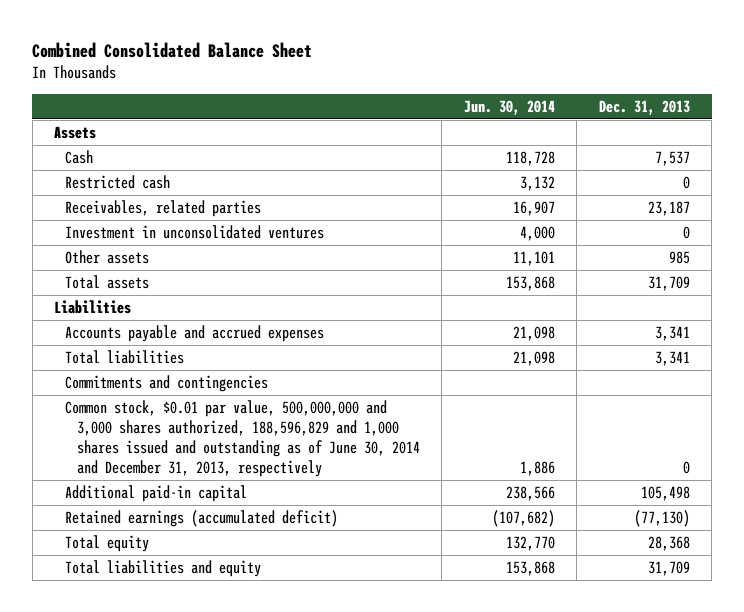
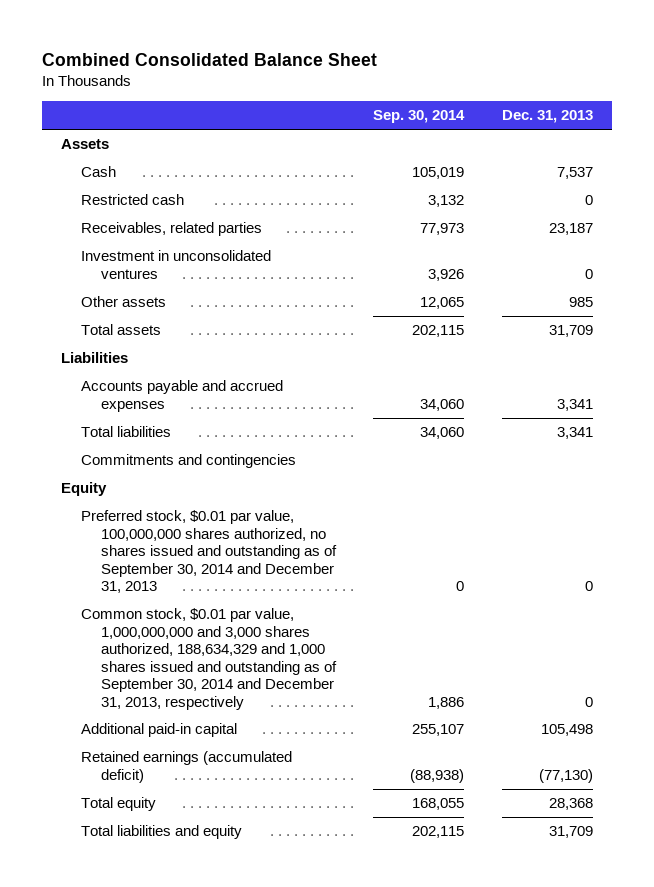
[463,99,555,115] Jun. 30, 2014 -> none
none -> [373,110,466,124] Sep. 30, 2014
none -> [61,482,108,497] Equity
none -> [80,510,337,594] Preferred stock, $0.01 par value, 100,000,000 shares authorized, no shares issued and outstanding as of September 30, 2014 and December 31, 2013
[65,400,420,477] Common stock, $0.01 par value, 500,000,000 and 3,000 shares authorized, 188,596,829 and 1,000 shares issued and outstanding as of June 30, 2014 and December 31, 2013, respectively -> [80,608,337,710] Common stock, $0.01 par value, 1,000,000,000 and 3,000 shares authorized, 188,634,329 and 1,000 shares issued and outstanding as of September 30, 2014 and December 31, 2013, respectively

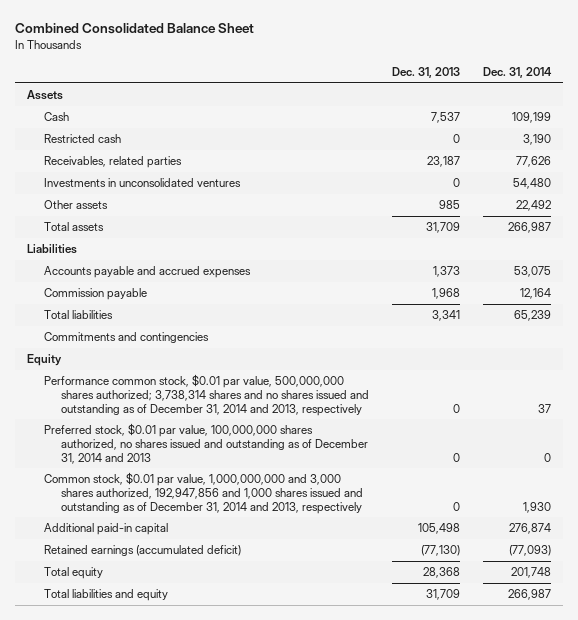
[373,110,466,124] Sep. 30, 2014 -> none
none -> [483,66,553,78] Dec. 31, 2014
[80,250,271,279] Investment in unconsolidated ventures -> [43,178,241,188] Investments in unconsolidated ventures
[556,398,593,411] 3,341 -> [433,266,461,278] 1,373
none -> [43,288,147,301] Commission payable
none -> [43,374,369,416] Performance common stock, $0.01 par value, 500,000,000 shares authorized; 3,738,314 shares and no shares issued and outstanding as of December 31, 2014 and 2013, respectively
[80,510,337,594] Preferred stock, $0.01 par value, 100,000,000 shares authorized, no shares issued and outstanding as of September 30, 2014 and December 31, 2013 -> [43,423,368,464] Preferred stock, $0.01 par value, 100,000,000 shares authorized, no shares issued and outstanding as of December 31, 2014 and 2013
[80,608,337,710] Common stock, $0.01 par value, 1,000,000,000 and 3,000 shares authorized, 188,634,329 and 1,000 shares issued and outstanding as of September 30, 2014 and December 31, 2013, respectively -> [43,472,363,514] Common stock, $0.01 par value, 1,000,000,000 and 3,000 shares authorized, 192,947,856 and 1,000 shares issued and outstanding as of December 31, 2014 and 2013, respectively

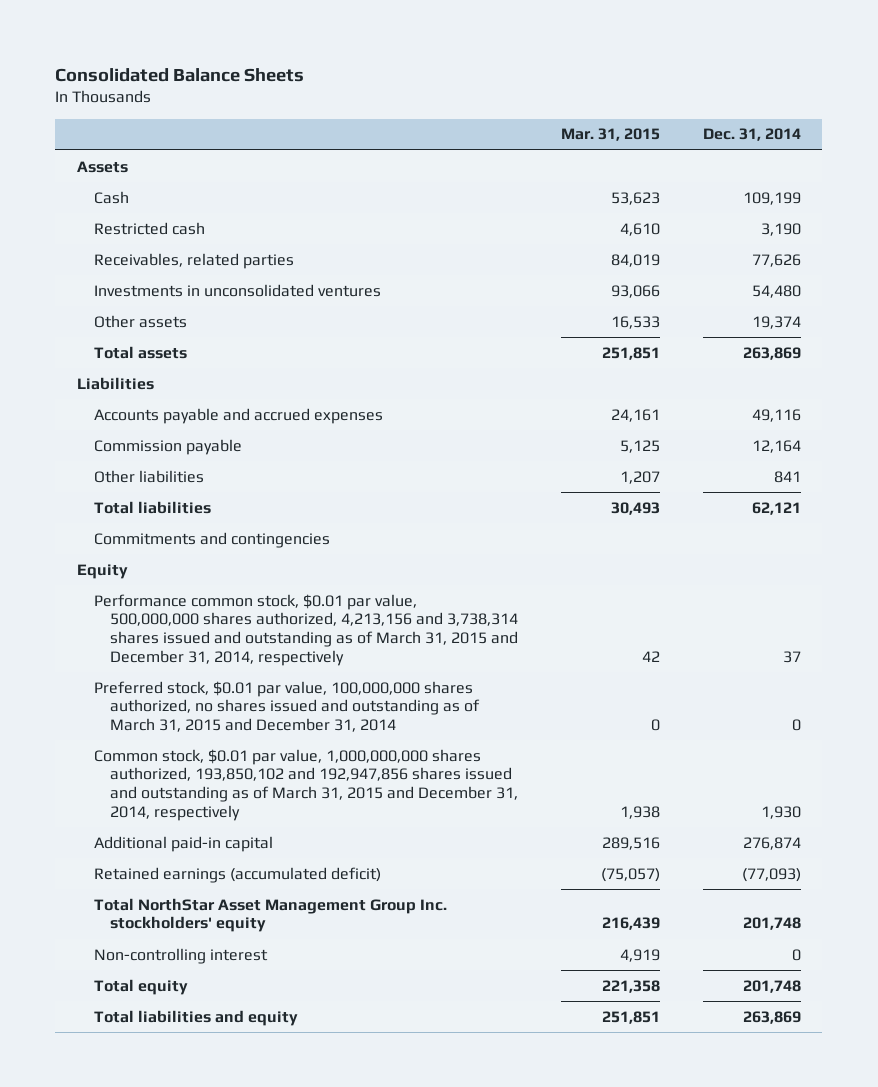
[14,22,254,34] Combined Consolidated Balance Sheet -> [55,67,305,82] Consolidated Balance Sheets
[392,66,461,78] Dec. 31, 2013 -> none
none -> [561,128,661,142] Mar. 31, 2015
[516,200,552,212] 22,492 -> [751,315,801,329] 19,374
[508,222,552,234] 266,987 -> [742,346,801,360] 263,869
[514,266,552,278] 53,075 -> [751,408,801,422] 49,116
none -> [93,469,204,483] Other liabilities
[514,310,552,322] 65,239 -> [751,501,801,515] 62,121
[43,374,369,416] Performance common stock, $0.01 par value, 500,000,000 shares authorized; 3,738,314 shares and no shares issued and outstanding as of December 31, 2014 and 2013, respectively -> [93,593,519,666] Performance common stock, $0.01 par value, 500,000,000 shares authorized, 4,213,156 and 3,738,314 shares issued and outstanding as of March 31, 2015 and December 31, 2014, respectively
[43,423,368,464] Preferred stock, $0.01 par value, 100,000,000 shares authorized, no shares issued and outstanding as of December 31, 2014 and 2013 -> [93,680,481,732] Preferred stock, $0.01 par value, 100,000,000 shares authorized, no shares issued and outstanding as of March 31, 2015 and December 31, 2014
[43,472,363,514] Common stock, $0.01 par value, 1,000,000,000 and 3,000 shares authorized, 192,947,856 and 1,000 shares issued and outstanding as of December 31, 2014 and 2013, respectively -> [93,748,519,821] Common stock, $0.01 par value, 1,000,000,000 shares authorized, 193,850,102 and 192,947,856 shares issued and outstanding as of March 31, 2015 and December 31, 2014, respectively
none -> [93,897,447,933] Total NorthStar Asset Management Group Inc. stockholders' equity
none -> [93,947,268,964] Non-controlling interest
[508,589,552,601] 266,987 -> [742,1010,801,1024] 263,869

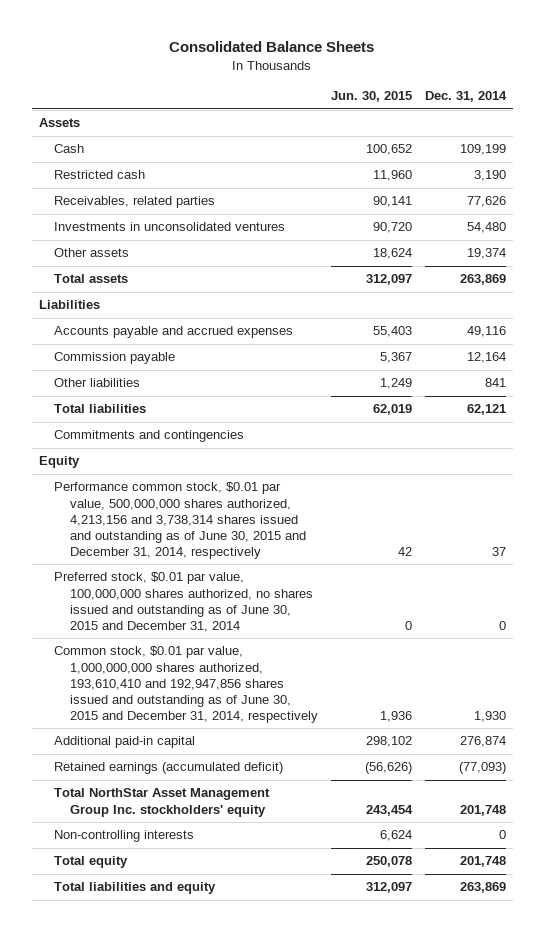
[561,128,661,142] Mar. 31, 2015 -> none
none -> [331,90,413,102] Jun. 30, 2015
[93,593,519,666] Performance common stock, $0.01 par value, 500,000,000 shares authorized, 4,213,156 and 3,738,314 shares issued and outstanding as of March 31, 2015 and December 31, 2014, respectively -> [54,482,306,559] Performance common stock, $0.01 par value, 500,000,000 shares authorized, 4,213,156 and 3,738,314 shares issued and outstanding as of June 30, 2015 and December 31, 2014, respectively
[93,680,481,732] Preferred stock, $0.01 par value, 100,000,000 shares authorized, no shares issued and outstanding as of March 31, 2015 and December 31, 2014 -> [54,572,313,632] Preferred stock, $0.01 par value, 100,000,000 shares authorized, no shares issued and outstanding as of June 30, 2015 and December 31, 2014
[93,748,519,821] Common stock, $0.01 par value, 1,000,000,000 shares authorized, 193,850,102 and 192,947,856 shares issued and outstanding as of March 31, 2015 and December 31, 2014, respectively -> [54,646,318,723] Common stock, $0.01 par value, 1,000,000,000 shares authorized, 193,610,410 and 192,947,856 shares issued and outstanding as of June 30, 2015 and December 31, 2014, respectively
[93,947,268,964] Non-controlling interest -> [54,830,195,843] Non-controlling interests

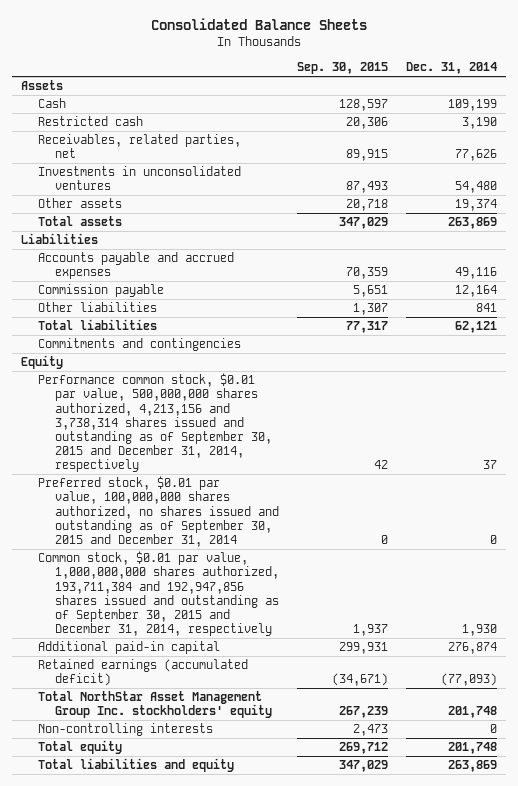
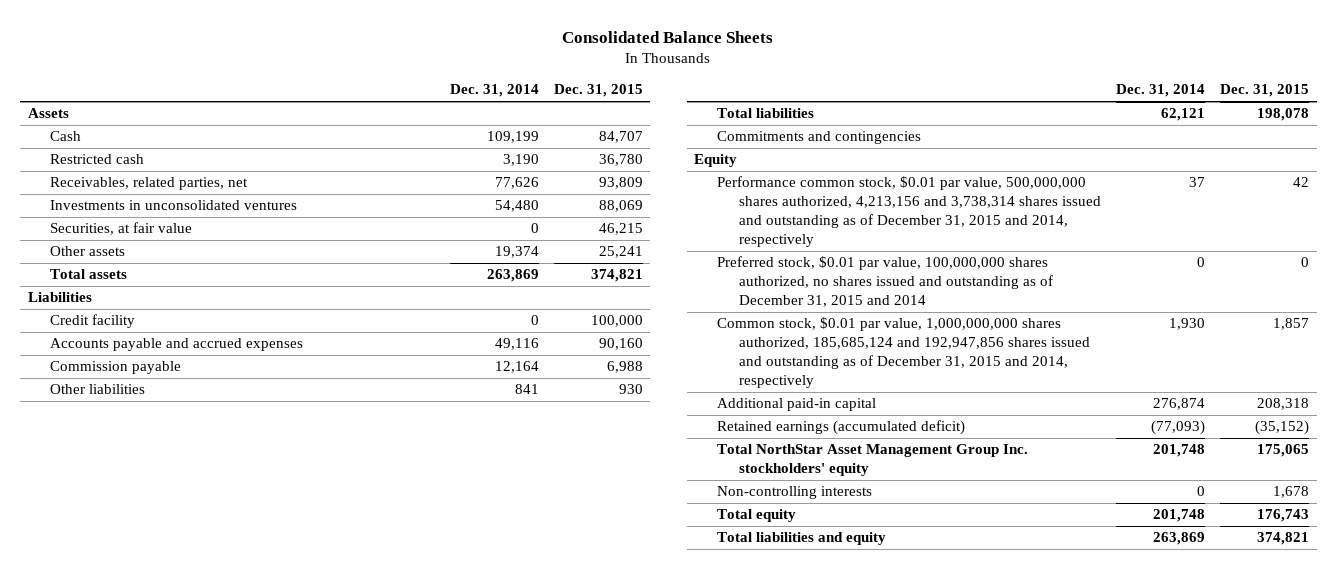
[297,62,389,75] Sep. 30, 2015 -> none
none -> [553,84,643,98] Dec. 31, 2015
none -> [50,222,193,236] Securities, at fair value
none -> [50,314,136,329] Credit facility
[38,373,273,472] Performance common stock, $0.01 par value, 500,000,000 shares authorized, 4,213,156 and 3,738,314 shares issued and outstanding as of September 30, 2015 and December 31, 2014, respectively -> [716,176,1102,248] Performance common stock, $0.01 par value, 500,000,000 shares authorized, 4,213,156 and 3,738,314 shares issued and outstanding as of December 31, 2015 and 2014, respectively
[38,476,280,547] Preferred stock, $0.01 par value, 100,000,000 shares authorized, no shares issued and outstanding as of September 30, 2015 and December 31, 2014 -> [716,256,1054,308] Preferred stock, $0.01 par value, 100,000,000 shares authorized, no shares issued and outstanding as of December 31, 2015 and 2014
[38,551,280,636] Common stock, $0.01 par value, 1,000,000,000 shares authorized, 193,711,384 and 192,947,856 shares issued and outstanding as of September 30, 2015 and December 31, 2014, respectively -> [716,317,1091,389] Common stock, $0.01 par value, 1,000,000,000 shares authorized, 185,685,124 and 192,947,856 shares issued and outstanding as of December 31, 2015 and 2014, respectively

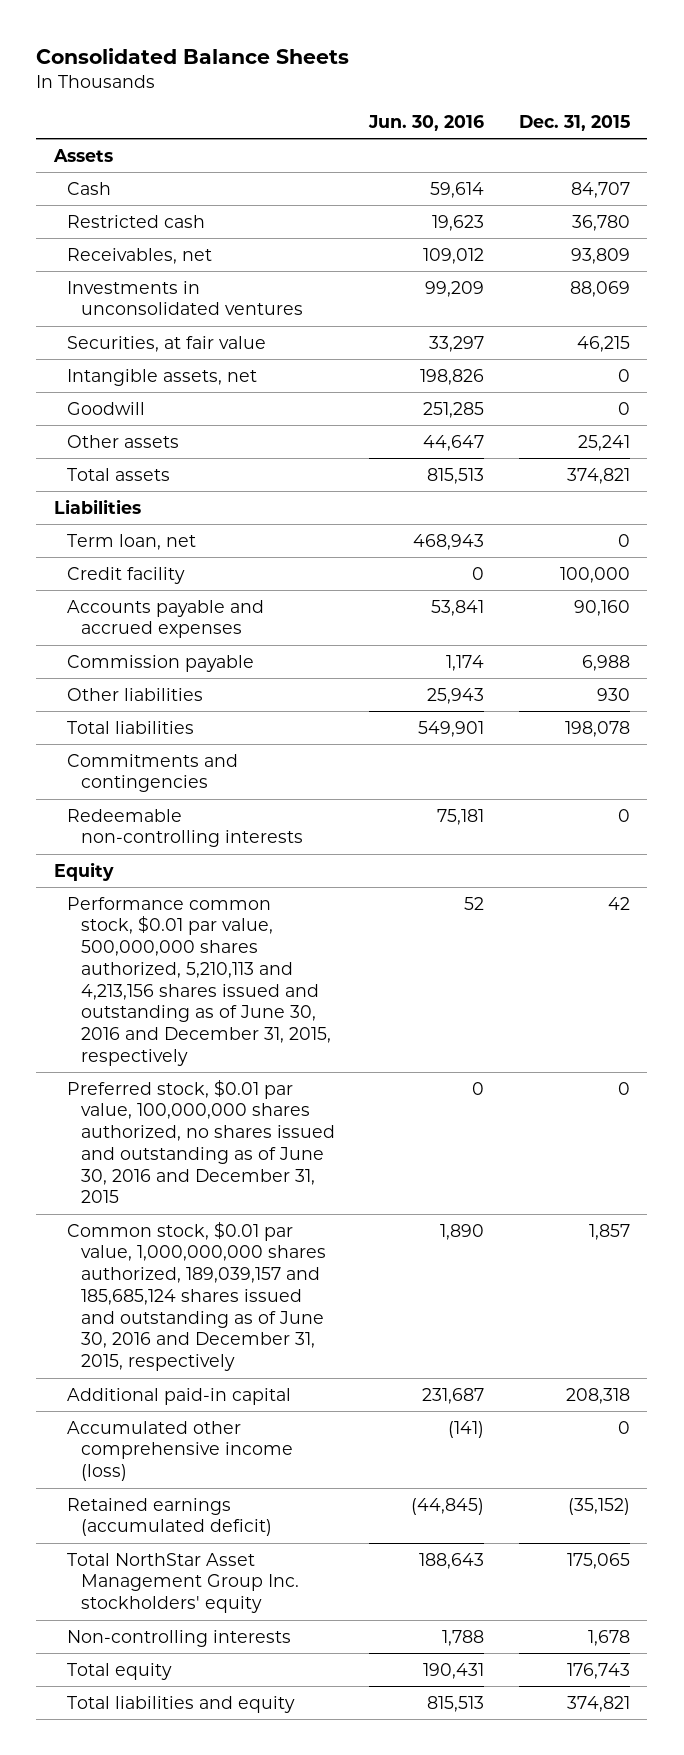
[449,84,539,98] Dec. 31, 2014 -> none
none -> [368,115,485,132] Jun. 30, 2016
[50,177,249,191] Receivables, related parties, net -> [67,247,213,264] Receivables, net
none -> [67,368,258,386] Intangible assets, net
none -> [67,401,146,415] Goodwill
none -> [67,533,197,550] Term loan, net
none -> [67,808,304,848] Redeemable non-controlling interests
[716,176,1102,248] Performance common stock, $0.01 par value, 500,000,000 shares authorized, 4,213,156 and 3,738,314 shares issued and outstanding as of December 31, 2015 and 2014, respectively -> [67,896,332,1066] Performance common stock, $0.01 par value, 500,000,000 shares authorized, 5,210,113 and 4,213,156 shares issued and outstanding as of June 30, 2016 and December 31, 2015, respectively
[716,256,1054,308] Preferred stock, $0.01 par value, 100,000,000 shares authorized, no shares issued and outstanding as of December 31, 2015 and 2014 -> [67,1079,336,1204] Preferred stock, $0.01 par value, 100,000,000 shares authorized, no shares issued and outstanding as of June 30, 2016 and December 31, 2015
[716,317,1091,389] Common stock, $0.01 par value, 1,000,000,000 shares authorized, 185,685,124 and 192,947,856 shares issued and outstanding as of December 31, 2015 and 2014, respectively -> [67,1221,327,1372] Common stock, $0.01 par value, 1,000,000,000 shares authorized, 189,039,157 and 185,685,124 shares issued and outstanding as of June 30, 2016 and December 31, 2015, respectively
none -> [67,1420,294,1482] Accumulated other comprehensive income (loss)

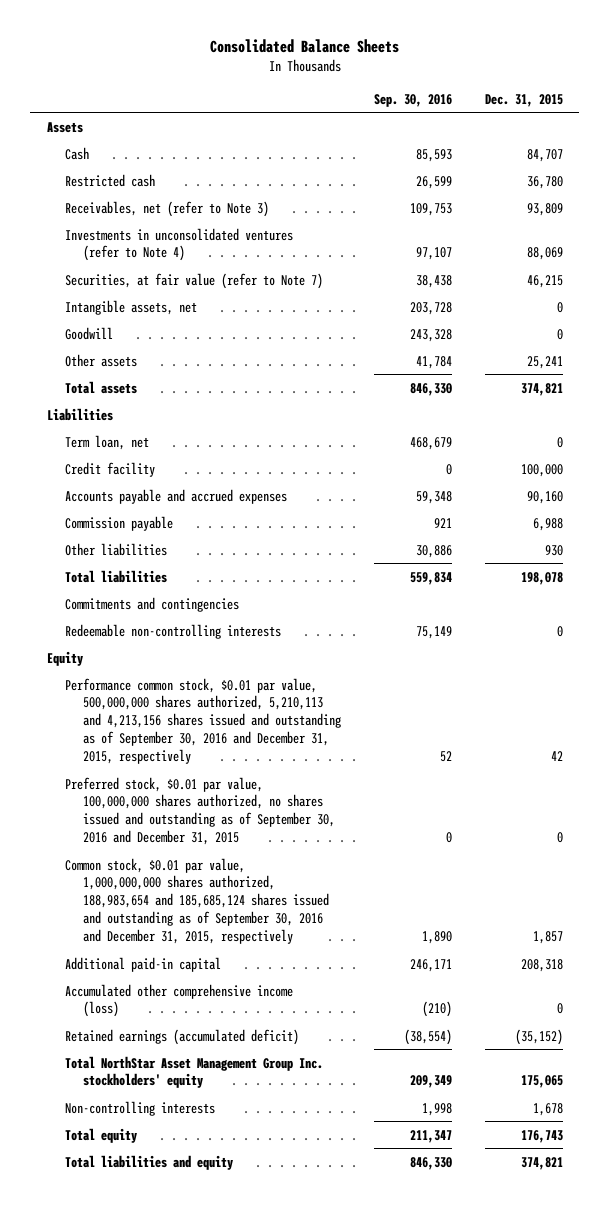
[368,115,485,132] Jun. 30, 2016 -> none
none -> [373,93,452,107] Sep. 30, 2016
[67,247,213,264] Receivables, net -> [64,200,269,217] Receivables, net (refer to Note 3)
[67,280,304,316] Investments in unconsolidated ventures -> [64,227,293,262] Investments in unconsolidated ventures (refer to Note 4)
[67,335,267,352] Securities, at fair value -> [64,272,323,289] Securities, at fair value (refer to Note 7)
[67,896,332,1066] Performance common stock, $0.01 par value, 500,000,000 shares authorized, 5,210,113 and 4,213,156 shares issued and outstanding as of June 30, 2016 and December 31, 2015, respectively -> [64,677,341,765] Performance common stock, $0.01 par value, 500,000,000 shares authorized, 5,210,113 and 4,213,156 shares issued and outstanding as of September 30, 2016 and December 31, 2015, respectively
[67,1079,336,1204] Preferred stock, $0.01 par value, 100,000,000 shares authorized, no shares issued and outstanding as of June 30, 2016 and December 31, 2015 -> [64,776,335,846] Preferred stock, $0.01 par value, 100,000,000 shares authorized, no shares issued and outstanding as of September 30, 2016 and December 31, 2015
[67,1221,327,1372] Common stock, $0.01 par value, 1,000,000,000 shares authorized, 189,039,157 and 185,685,124 shares issued and outstanding as of June 30, 2016 and December 31, 2015, respectively -> [64,857,329,945] Common stock, $0.01 par value, 1,000,000,000 shares authorized, 188,983,654 and 185,685,124 shares issued and outstanding as of September 30, 2016 and December 31, 2015, respectively

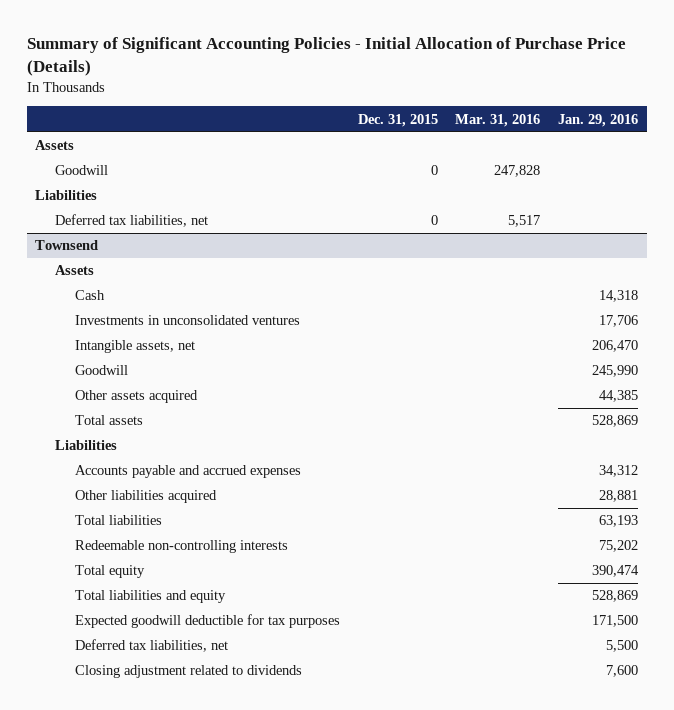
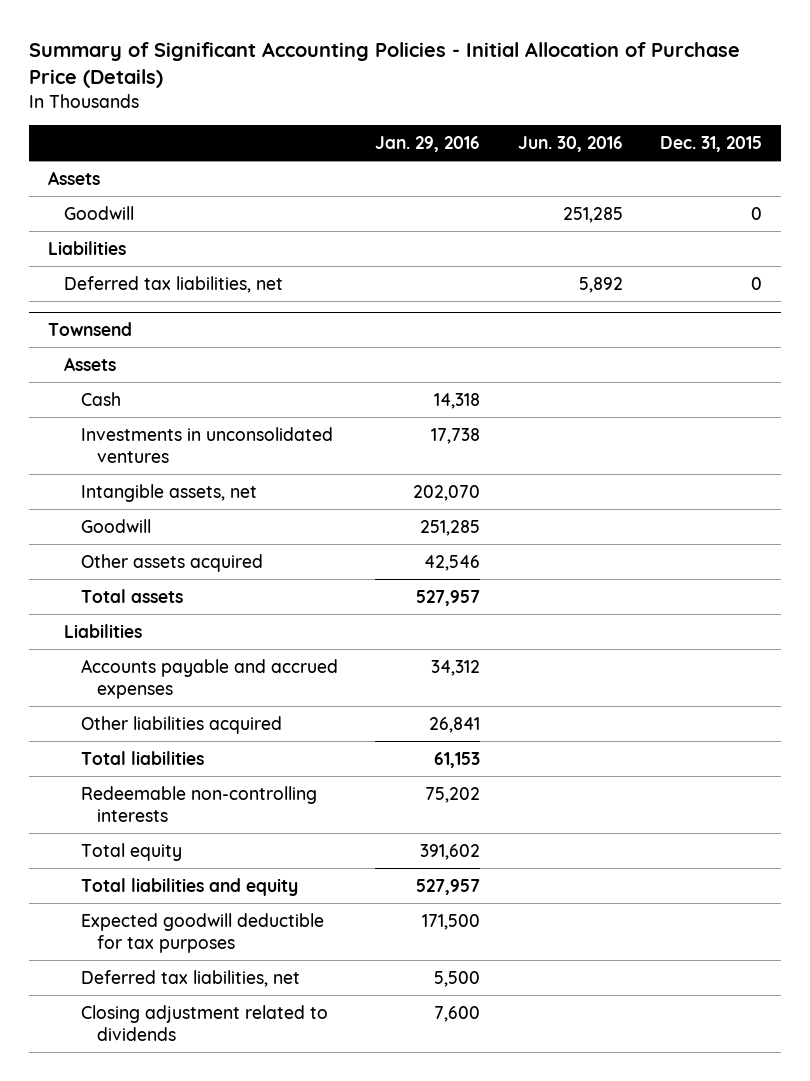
[455,113,541,127] Mar. 31, 2016 -> none
none -> [517,135,623,152] Jun. 30, 2016
[599,315,639,328] 17,706 -> [431,427,481,444] 17,738
[592,340,639,353] 206,470 -> [413,484,481,501] 202,070
[592,365,639,378] 245,990 -> [420,519,481,536] 251,285
[599,390,639,403] 44,385 -> [424,554,481,571] 42,546
[592,415,639,428] 528,869 -> [416,589,481,606] 527,957
[599,490,639,503] 28,881 -> [429,716,481,733] 26,841
[599,515,639,528] 63,193 -> [434,751,481,768] 61,153
[592,565,640,578] 390,474 -> [420,843,481,860] 391,602
[592,590,639,603] 528,869 -> [416,878,481,895] 527,957

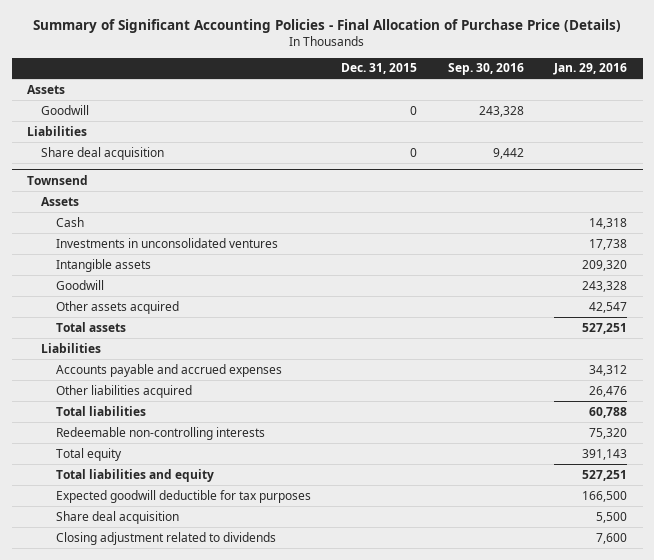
[29,41,741,88] Summary of Significant Accounting Policies - Initial Allocation of Purchase Price (Details) -> [33,18,622,33] Summary of Significant Accounting Policies - Final Allocation of Purchase Price (Details)
[517,135,623,152] Jun. 30, 2016 -> none
none -> [447,63,524,76] Sep. 30, 2016
[64,275,284,293] Deferred tax liabilities, net -> [41,146,165,160] Share deal acquisition
[80,483,257,502] Intangible assets, net -> [55,258,151,272] Intangible assets
[413,484,481,501] 202,070 -> [582,259,628,271] 209,320
[420,519,481,536] 251,285 -> [582,280,628,292] 243,328
[424,554,481,571] 42,546 -> [589,301,628,313] 42,547
[416,589,481,606] 527,957 -> [582,322,628,334] 527,251
[429,716,481,733] 26,841 -> [589,385,628,397] 26,476
[434,751,481,768] 61,153 -> [589,406,628,418] 60,788
[425,786,481,803] 75,202 -> [589,427,628,439] 75,320
[420,843,481,860] 391,602 -> [582,448,628,460] 391,143
[416,878,481,895] 527,957 -> [582,469,628,481] 527,251
[422,913,481,930] 171,500 -> [582,490,628,502] 166,500
[80,969,300,987] Deferred tax liabilities, net -> [55,510,179,524] Share deal acquisition

